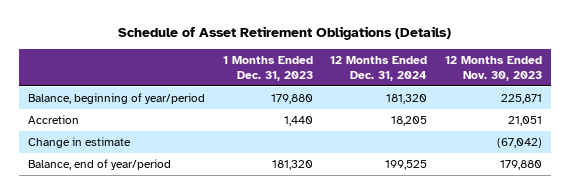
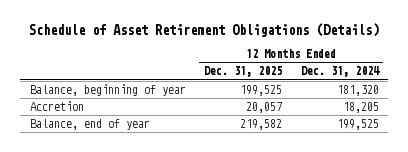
[222,56,313,81] 1 Months Ended Dec. 31, 2023 -> none
[445,56,543,81] 12 Months Ended Nov. 30, 2023 -> none
none -> [204,66,283,78] Dec. 31, 2025
[27,92,205,104] Balance, beginning of year/period -> [29,84,186,97] Balance, beginning of year
[27,136,131,148] Change in estimate -> none
[27,158,171,170] Balance, end of year/period -> [29,119,150,131] Balance, end of year

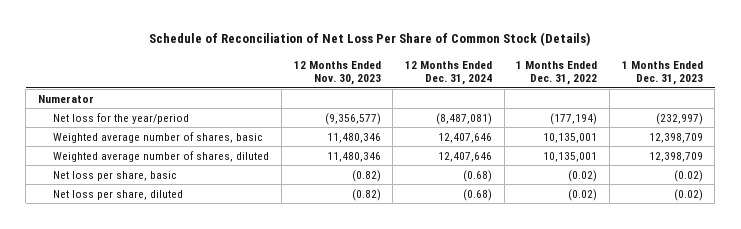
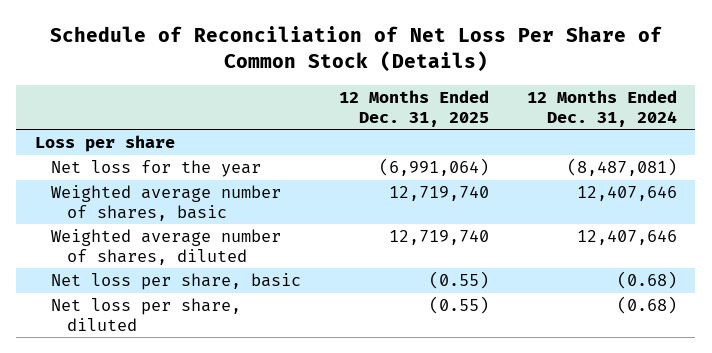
[293,60,381,86] 12 Months Ended Nov. 30, 2023 -> none
[516,60,598,86] 1 Months Ended Dec. 31, 2022 -> none
[621,60,703,86] 1 Months Ended Dec. 31, 2023 -> none
none -> [338,90,489,127] 12 Months Ended Dec. 31, 2025
[37,94,94,103] Numerator -> none
none -> [35,135,176,153] Loss per share
[53,112,190,124] Net loss for the year/period -> [51,160,262,178] Net loss for the year

